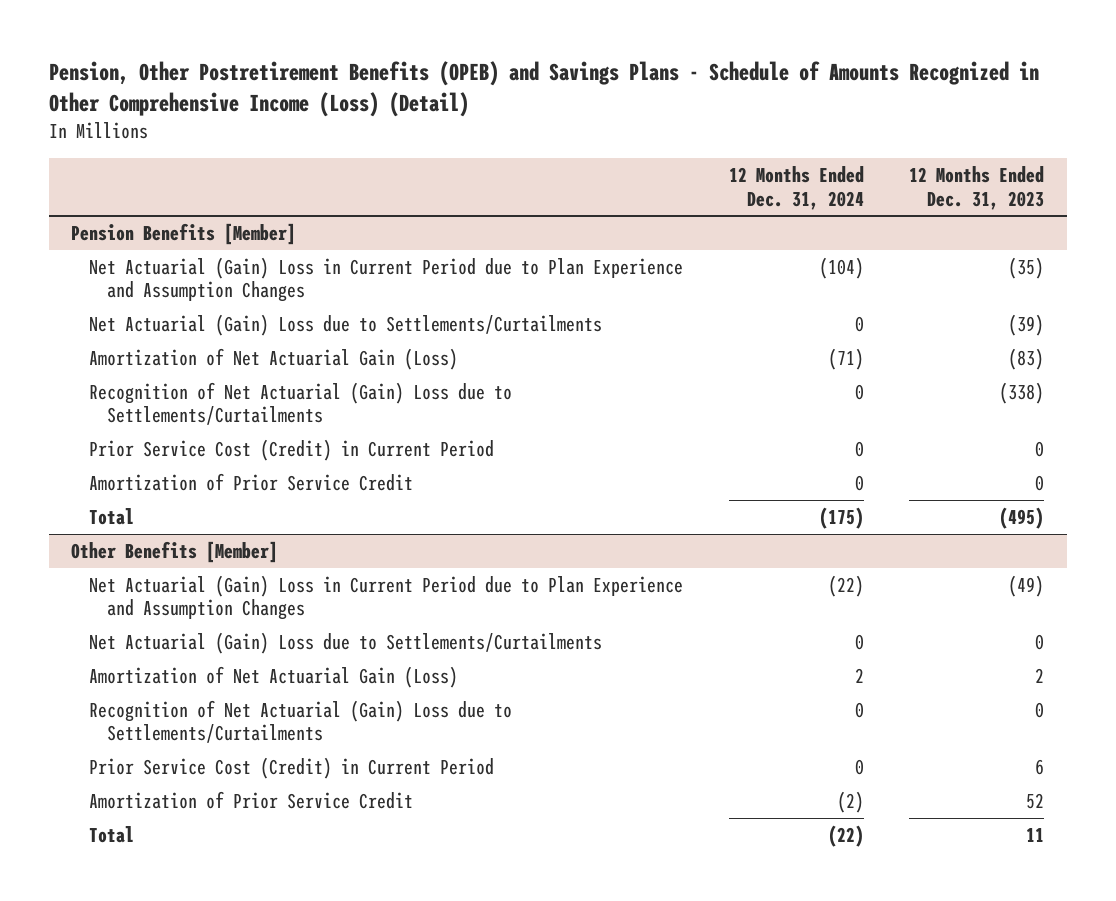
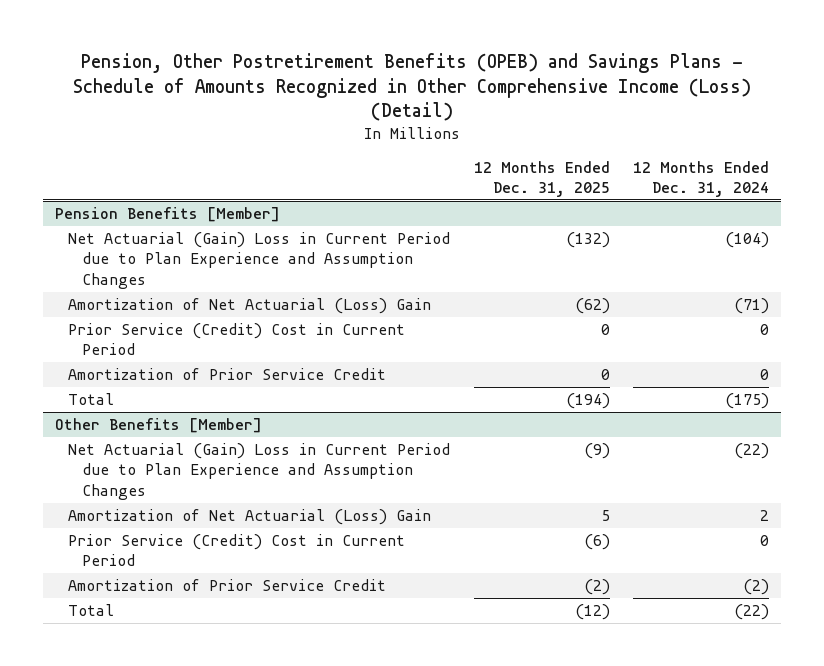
[909,166,1045,210] 12 Months Ended Dec. 31, 2023 -> none
none -> [473,160,610,198] 12 Months Ended Dec. 31, 2025
[89,313,603,336] Net Actuarial (Gain) Loss due to Settlements/Curtailments -> none
[89,381,513,426] Recognition of Net Actuarial (Gain) Loss due to Settlements/Curtailments -> none
[89,347,459,370] Amortization of Net Actuarial Gain (Loss) -> [68,297,432,314] Amortization of Net Actuarial (Loss) Gain
[89,438,495,461] Prior Service Cost (Credit) in Current Period -> [68,322,406,356] Prior Service (Credit) Cost in Current Period
[89,631,603,654] Net Actuarial (Gain) Loss due to Settlements/Curtailments -> none
[89,699,513,744] Recognition of Net Actuarial (Gain) Loss due to Settlements/Curtailments -> none
[89,665,459,688] Amortization of Net Actuarial Gain (Loss) -> [68,508,432,525] Amortization of Net Actuarial (Loss) Gain
[89,756,495,779] Prior Service Cost (Credit) in Current Period -> [68,533,406,567] Prior Service (Credit) Cost in Current Period

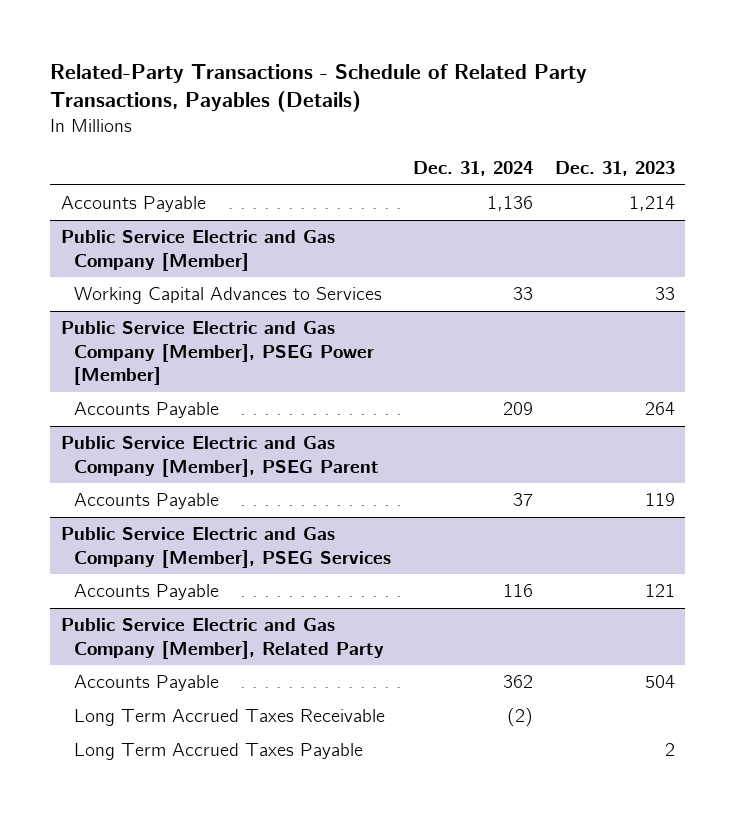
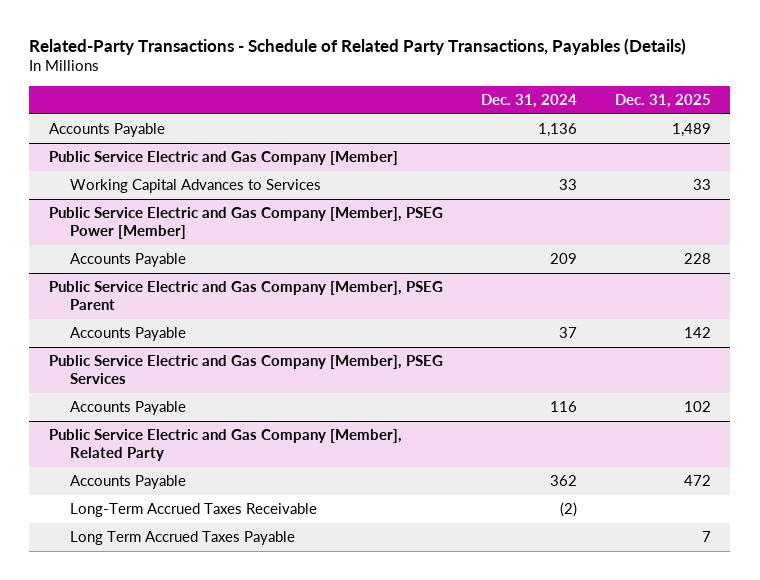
[554,161,675,177] Dec. 31, 2023 -> none
none -> [615,93,712,108] Dec. 31, 2025
[74,709,386,727] Long Term Accrued Taxes Receivable -> [69,503,317,518] Long-Term Accrued Taxes Receivable

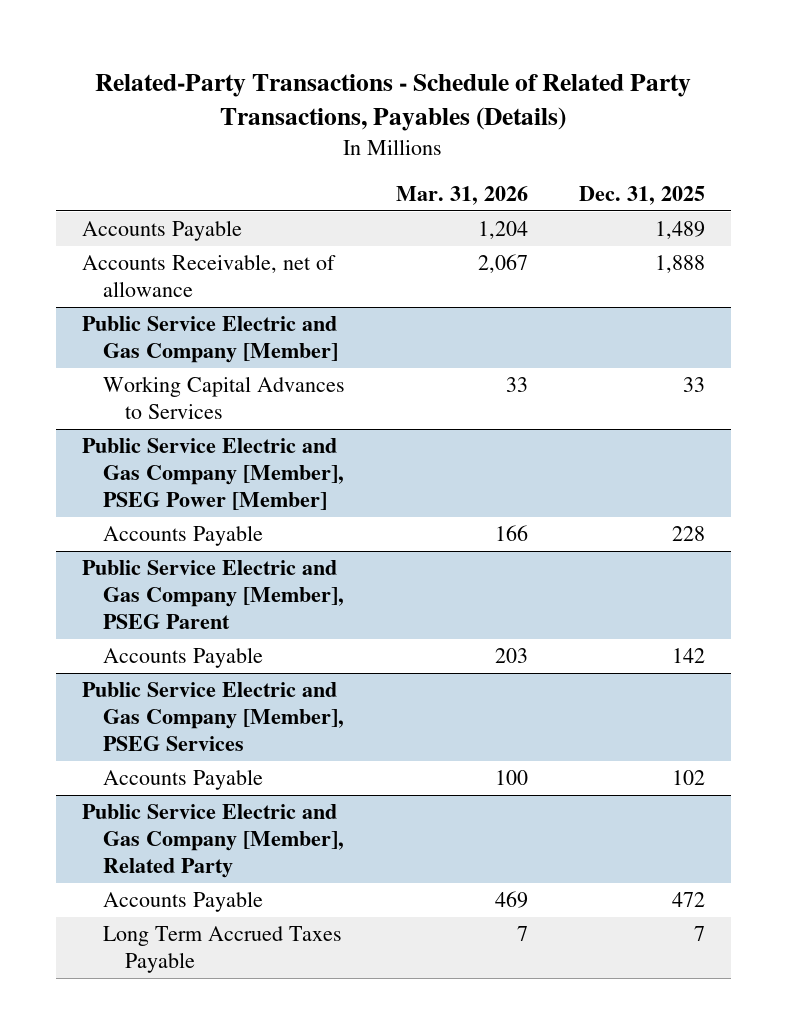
[480,93,577,108] Dec. 31, 2024 -> none
none -> [396,185,529,205] Mar. 31, 2026
none -> [81,254,336,298] Accounts Receivable, net of allowance
[69,503,317,518] Long-Term Accrued Taxes Receivable -> none

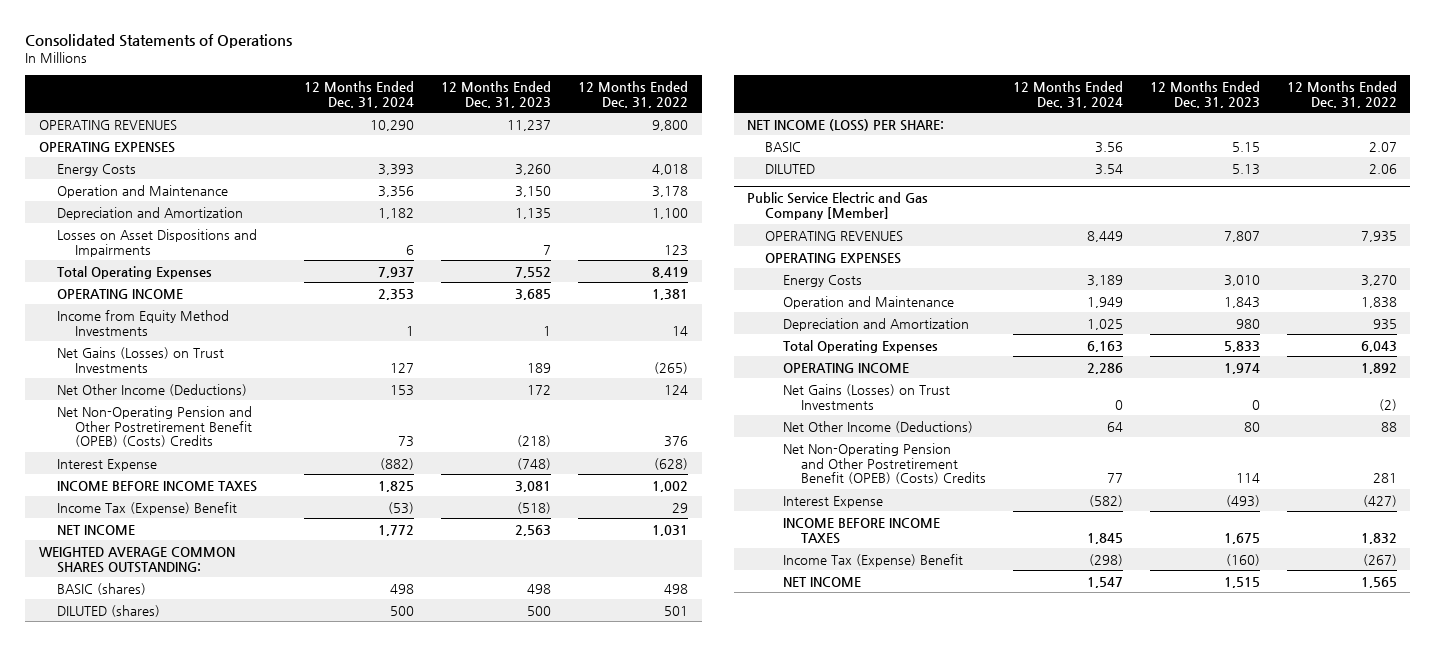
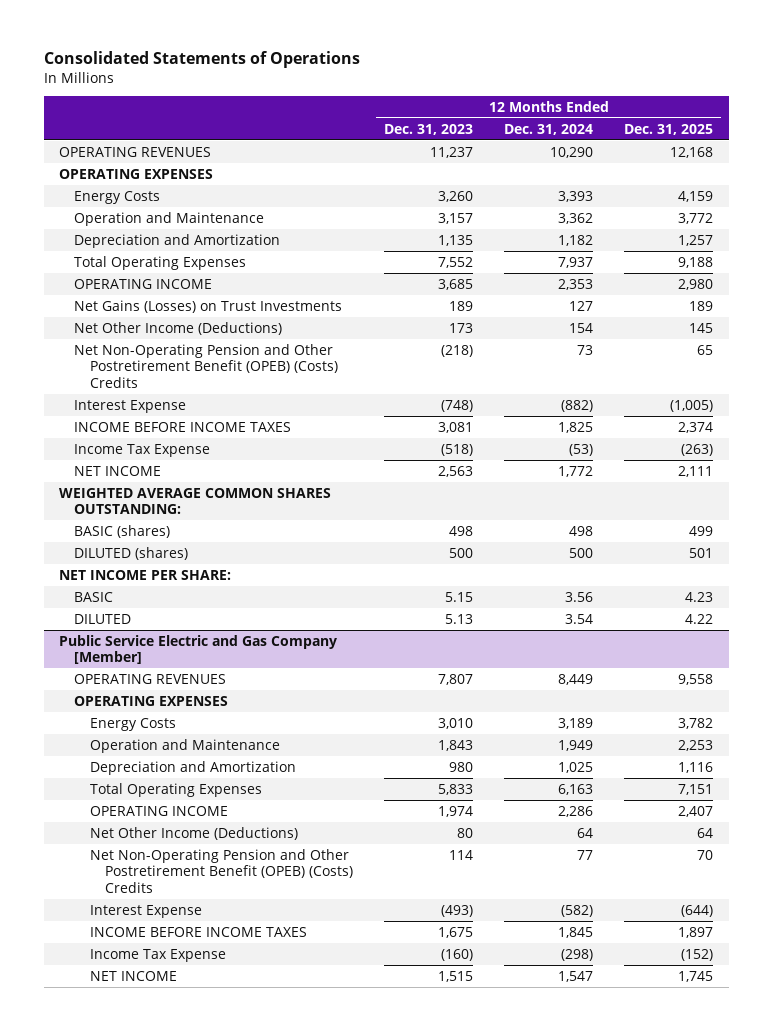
[578,80,689,108] 12 Months Ended Dec. 31, 2022 -> none
none -> [624,123,714,135] Dec. 31, 2025
[378,185,415,197] 3,356 -> [558,212,594,224] 3,362
[515,185,552,197] 3,150 -> [437,212,473,224] 3,157
[56,228,257,257] Losses on Asset Dispositions and Impairments -> none
[56,309,229,336] Income from Equity Method Investments -> none
[390,384,415,396] 153 -> [569,322,594,333] 154
[527,384,552,395] 172 -> [448,322,473,333] 173
[56,501,237,515] Income Tax (Expense) Benefit -> [74,443,211,457] Income Tax Expense
[746,118,944,131] NET INCOME (LOSS) PER SHARE: -> [59,569,232,580] NET INCOME PER SHARE:
[782,383,950,410] Net Gains (Losses) on Trust Investments -> none
[782,553,963,567] Income Tax (Expense) Benefit -> [89,948,226,962] Income Tax Expense

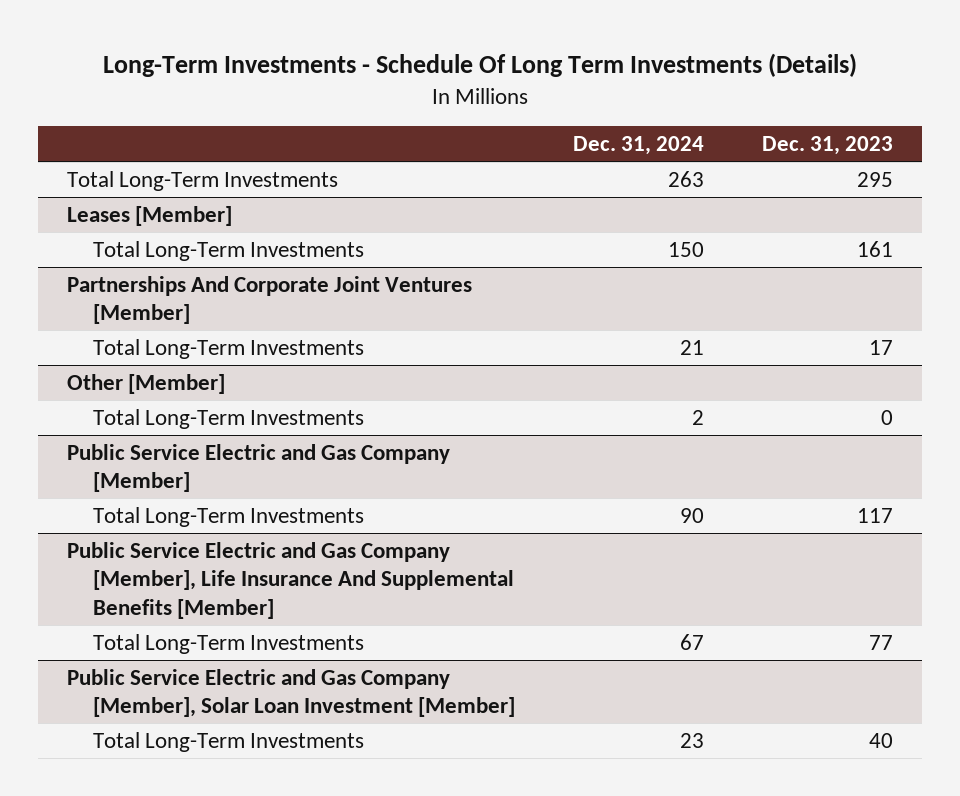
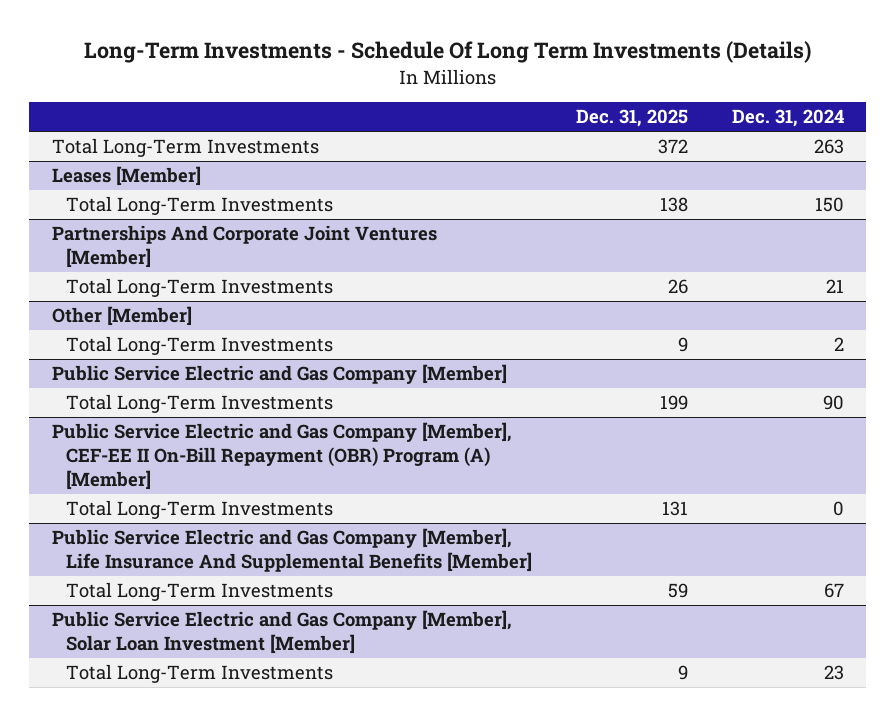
[762,136,894,156] Dec. 31, 2023 -> none
none -> [575,109,688,128] Dec. 31, 2025
none -> [51,422,512,491] Public Service Electric and Gas Company [Member], CEF-EE II On-Bill Repayment (OBR) Program (A) [Member]
none -> [65,500,333,520] Total Long-Term Investments

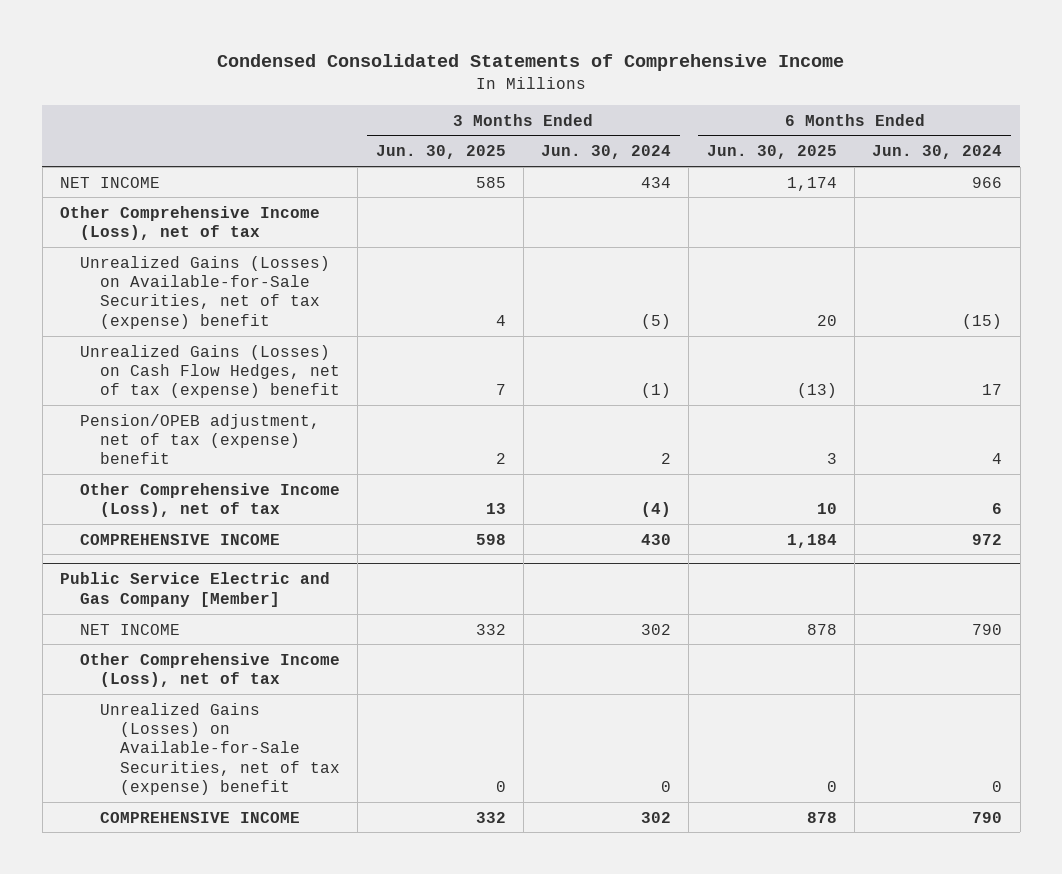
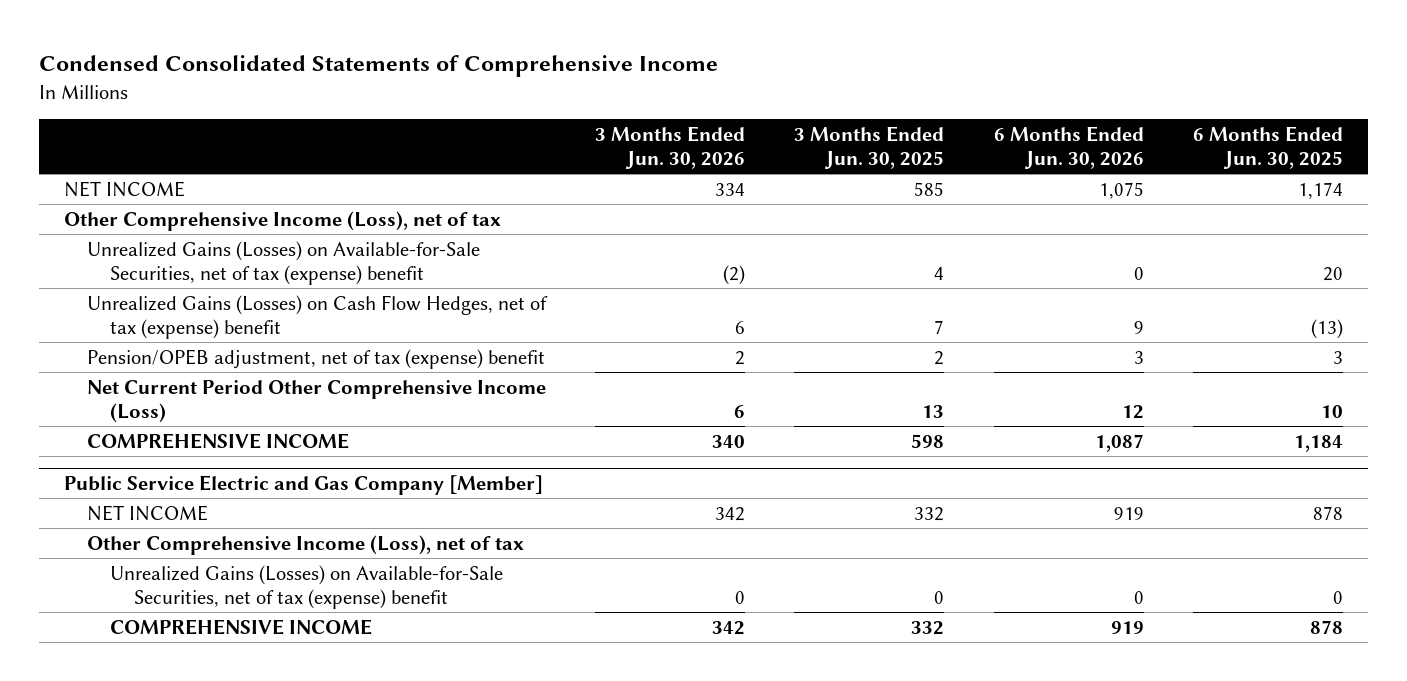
[541,145,672,160] Jun. 30, 2024 -> none
[872,145,1003,160] Jun. 30, 2024 -> none
none -> [595,125,746,169] 3 Months Ended Jun. 30, 2026
none -> [993,125,1144,169] 6 Months Ended Jun. 30, 2026
[79,482,340,517] Other Comprehensive Income (Loss), net of tax -> [87,379,547,423] Net Current Period Other Comprehensive Income (Loss)

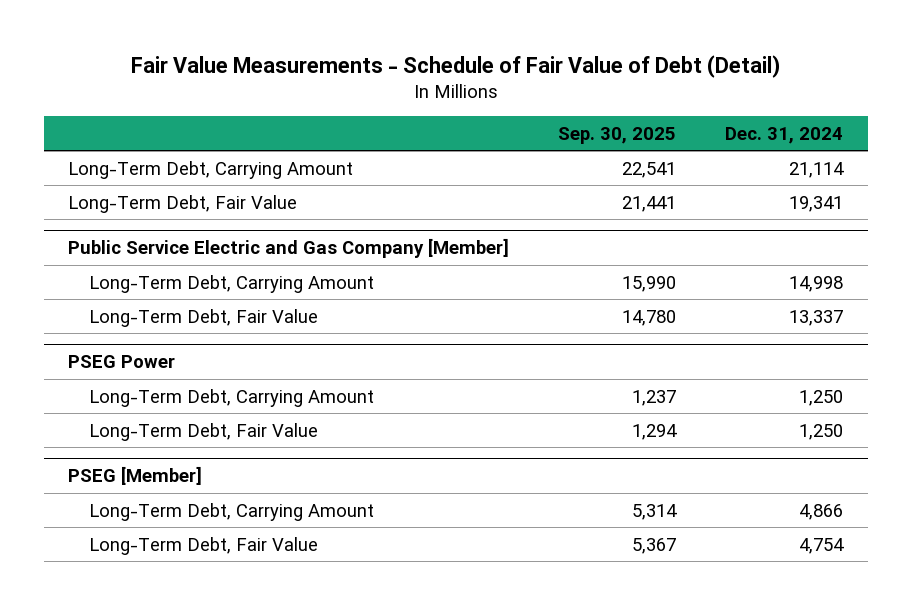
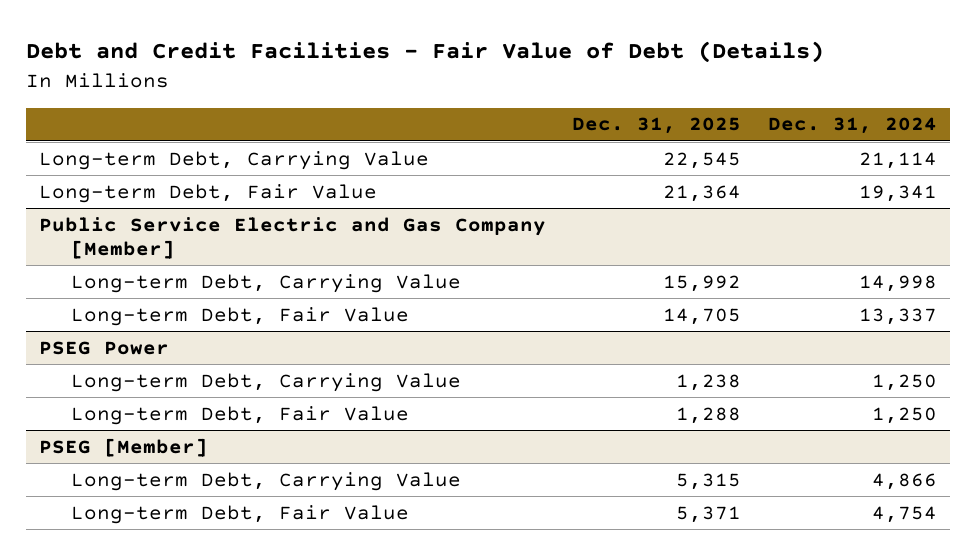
[130,54,780,78] Fair Value Measurements - Schedule of Fair Value of Debt (Detail) -> [25,41,824,64] Debt and Credit Facilities - Fair Value of Debt (Details)
[558,127,677,145] Sep. 30, 2025 -> none
none -> [572,117,742,135] Dec. 31, 2025
[68,160,354,179] Long-Term Debt, Carrying Amount -> [39,150,430,170] Long-term Debt, Carrying Value
[68,194,298,213] Long-Term Debt, Fair Value -> [39,183,378,203] Long-term Debt, Fair Value
[89,274,375,293] Long-Term Debt, Carrying Amount -> [70,273,461,293] Long-term Debt, Carrying Value
[89,308,319,327] Long-Term Debt, Fair Value -> [70,306,409,326] Long-term Debt, Fair Value
[89,388,375,407] Long-Term Debt, Carrying Amount -> [70,372,461,392] Long-term Debt, Carrying Value
[89,422,319,441] Long-Term Debt, Fair Value -> [70,405,409,425] Long-term Debt, Fair Value
[89,502,375,521] Long-Term Debt, Carrying Amount -> [70,471,461,491] Long-term Debt, Carrying Value
[89,536,319,555] Long-Term Debt, Fair Value -> [70,504,409,524] Long-term Debt, Fair Value

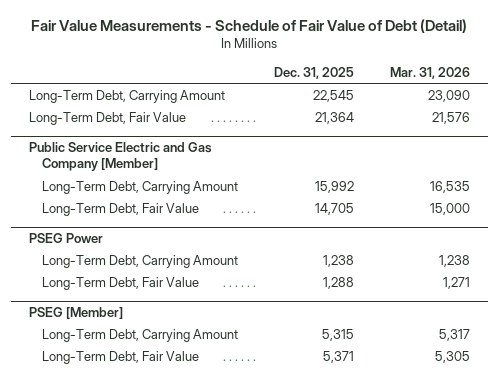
[25,41,824,64] Debt and Credit Facilities - Fair Value of Debt (Details) -> [31,18,468,33] Fair Value Measurements - Schedule of Fair Value of Debt (Detail)
[767,117,937,135] Dec. 31, 2024 -> none
none -> [389,66,470,79] Mar. 31, 2026
[39,150,430,170] Long-term Debt, Carrying Value -> [28,89,225,103] Long-Term Debt, Carrying Amount
[39,183,378,203] Long-term Debt, Fair Value -> [28,111,186,125] Long-Term Debt, Fair Value
[70,273,461,293] Long-term Debt, Carrying Value -> [41,180,238,194] Long-Term Debt, Carrying Amount
[70,306,409,326] Long-term Debt, Fair Value -> [41,202,199,216] Long-Term Debt, Fair Value
[70,372,461,392] Long-term Debt, Carrying Value -> [41,254,238,268] Long-Term Debt, Carrying Amount
[70,405,409,425] Long-term Debt, Fair Value -> [41,276,199,290] Long-Term Debt, Fair Value
[70,471,461,491] Long-term Debt, Carrying Value -> [41,328,238,342] Long-Term Debt, Carrying Amount
[70,504,409,524] Long-term Debt, Fair Value -> [41,350,199,364] Long-Term Debt, Fair Value

